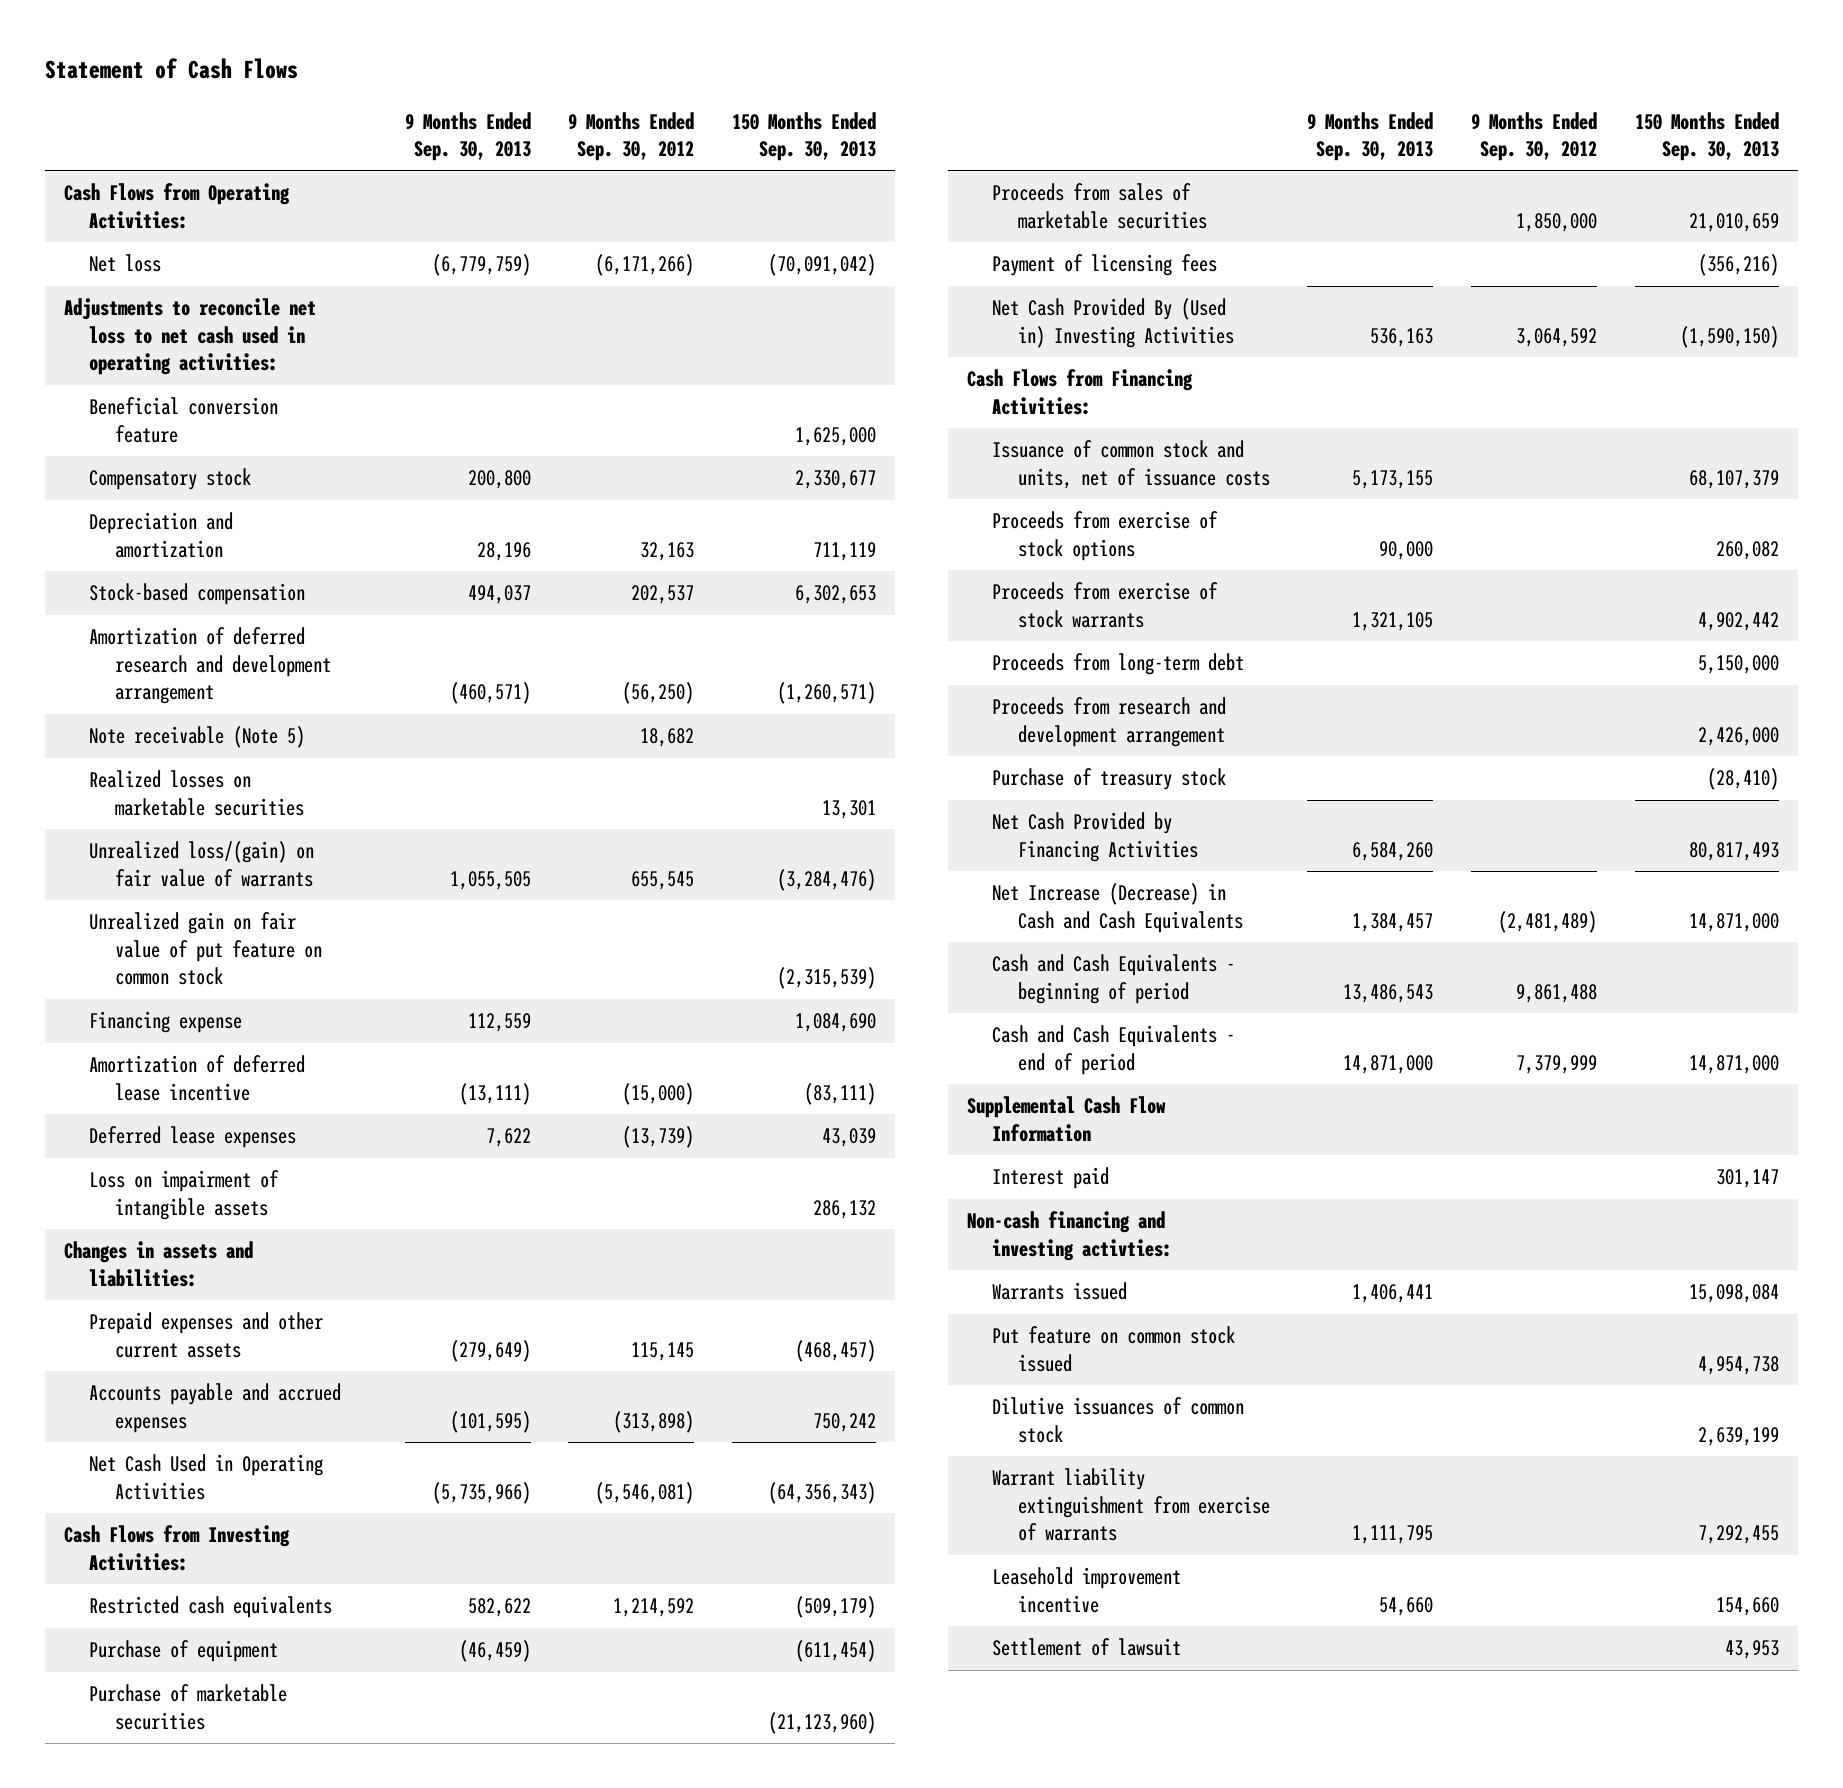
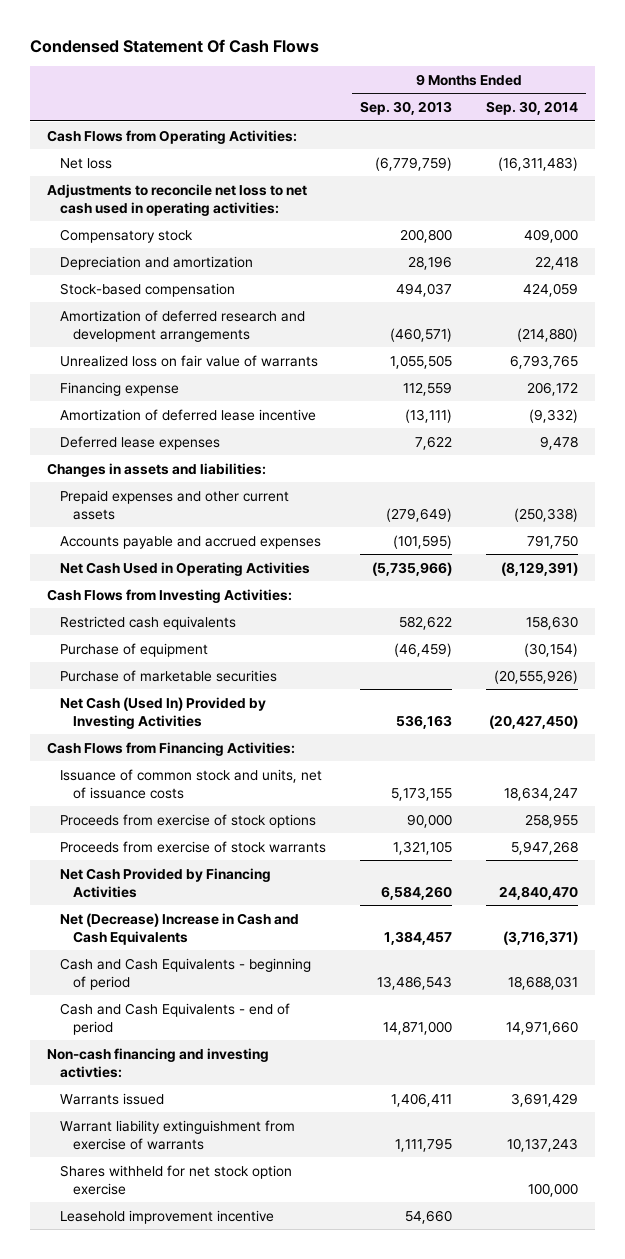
[45,58,299,80] Statement of Cash Flows -> [30,39,320,54] Condensed Statement Of Cash Flows
[568,111,695,161] 9 Months Ended Sep. 30, 2012 -> none
[732,111,877,161] 150 Months Ended Sep. 30, 2013 -> none
none -> [485,101,578,116] Sep. 30, 2014
[89,397,279,443] Beneficial conversion feature -> none
[89,726,306,749] Note receivable (Note 5) -> none
[89,770,304,816] Realized losses on marketable securities -> none
[89,912,322,986] Unrealized gain on fair value of put feature on common stock -> none
[89,627,331,705] Amortization of deferred research and development arrangement -> [60,309,306,342] Amortization of deferred research and development arrangements
[89,841,315,887] Unrealized loss/(gain) on fair value of warrants -> [60,354,319,367] Unrealized loss on fair value of warrants
[89,1170,280,1220] Loss on impairment of intangible assets -> none
[992,183,1207,229] Proceeds from sales of marketable securities -> none
[992,254,1218,277] Payment of licensing fees -> none
[992,298,1234,348] Net Cash Provided By (Used in) Investing Activities -> [60,696,267,729] Net Cash (Used In) Provided by Investing Activities
[992,653,1245,676] Proceeds from long-term debt -> none
[992,697,1227,747] Proceeds from research and development arrangement -> none
[992,768,1227,791] Purchase of treasury stock -> none
[992,883,1243,933] Net Increase (Decrease) in Cash and Cash Equivalents -> [60,912,300,945] Net (Decrease) Increase in Cash and Cash Equivalents
[966,1096,1166,1142] Supplemental Cash Flow Information -> none
[992,1167,1110,1190] Interest paid -> none
[992,1326,1236,1372] Put feature on common stock issued -> none
[992,1397,1245,1443] Dilutive issuances of common stock -> none
[1352,1284,1434,1304] 1,406,441 -> [391,1092,453,1107] 1,406,411
none -> [60,1164,293,1195] Shares withheld for net stock option exercise
[992,1638,1182,1657] Settlement of lawsuit -> none

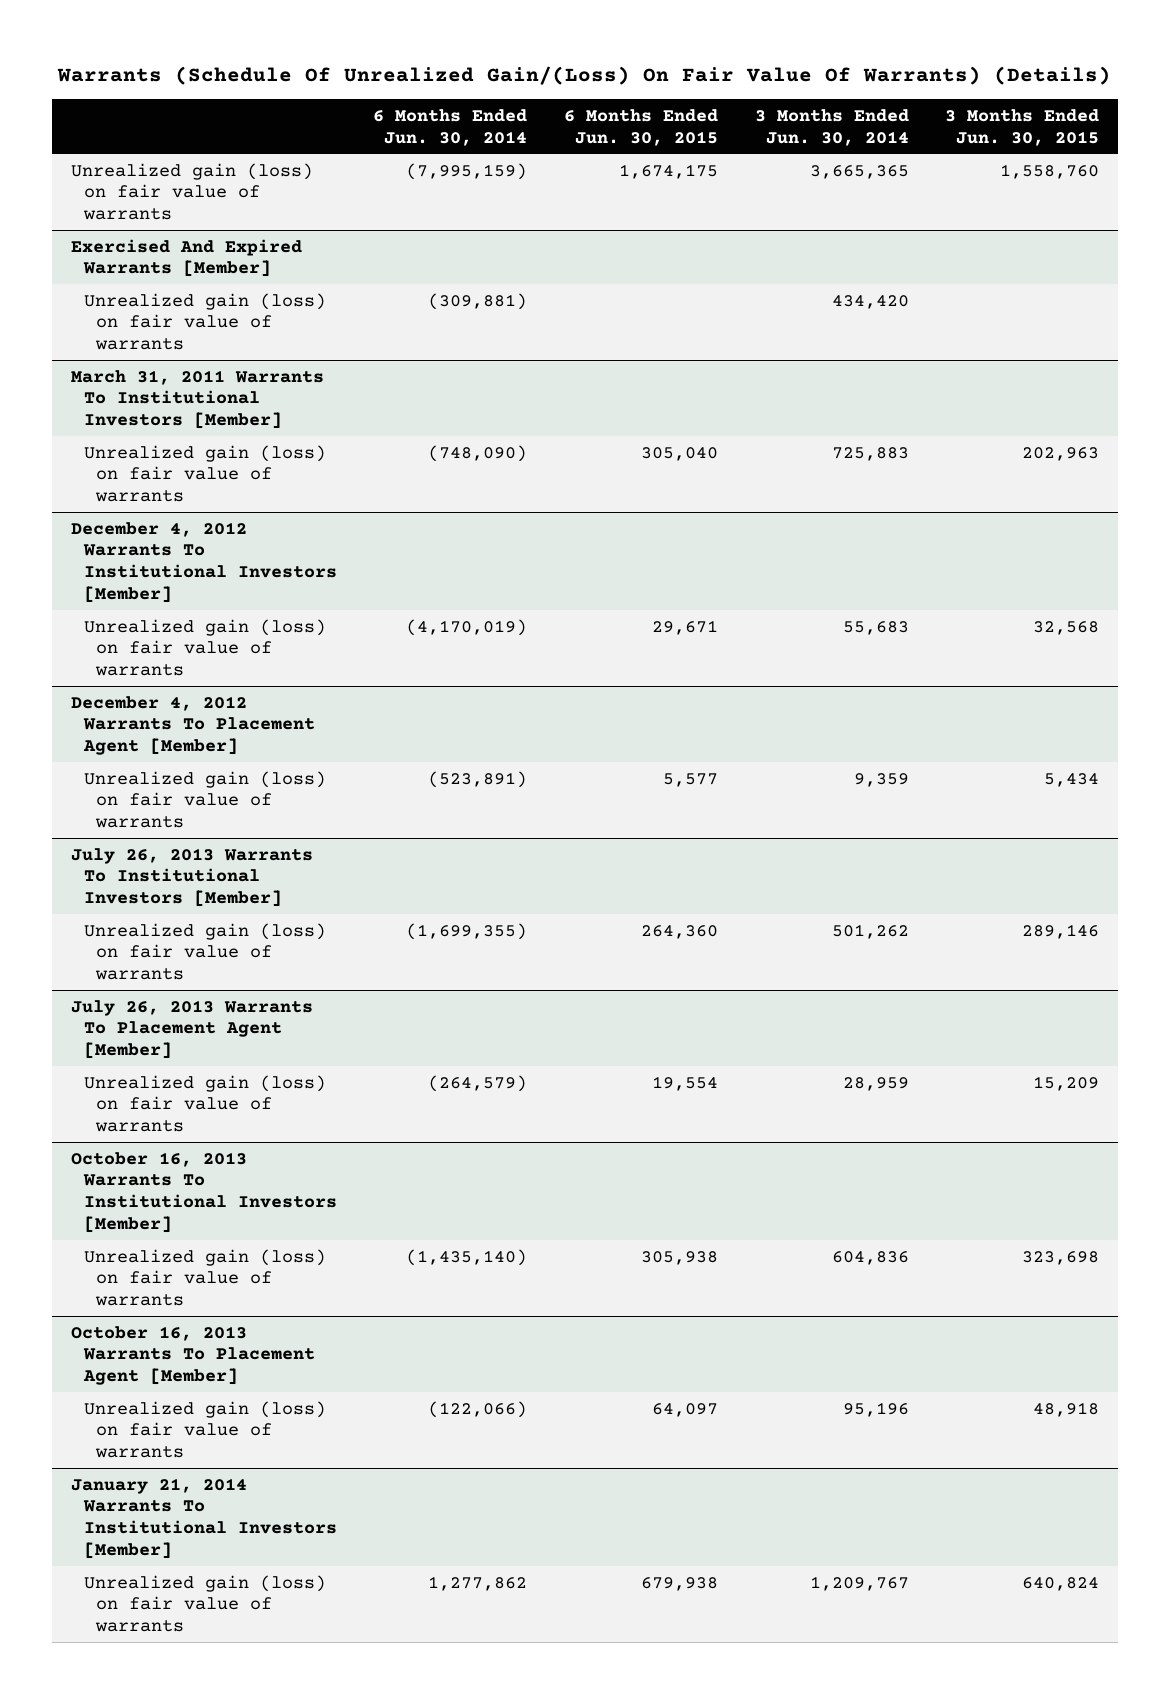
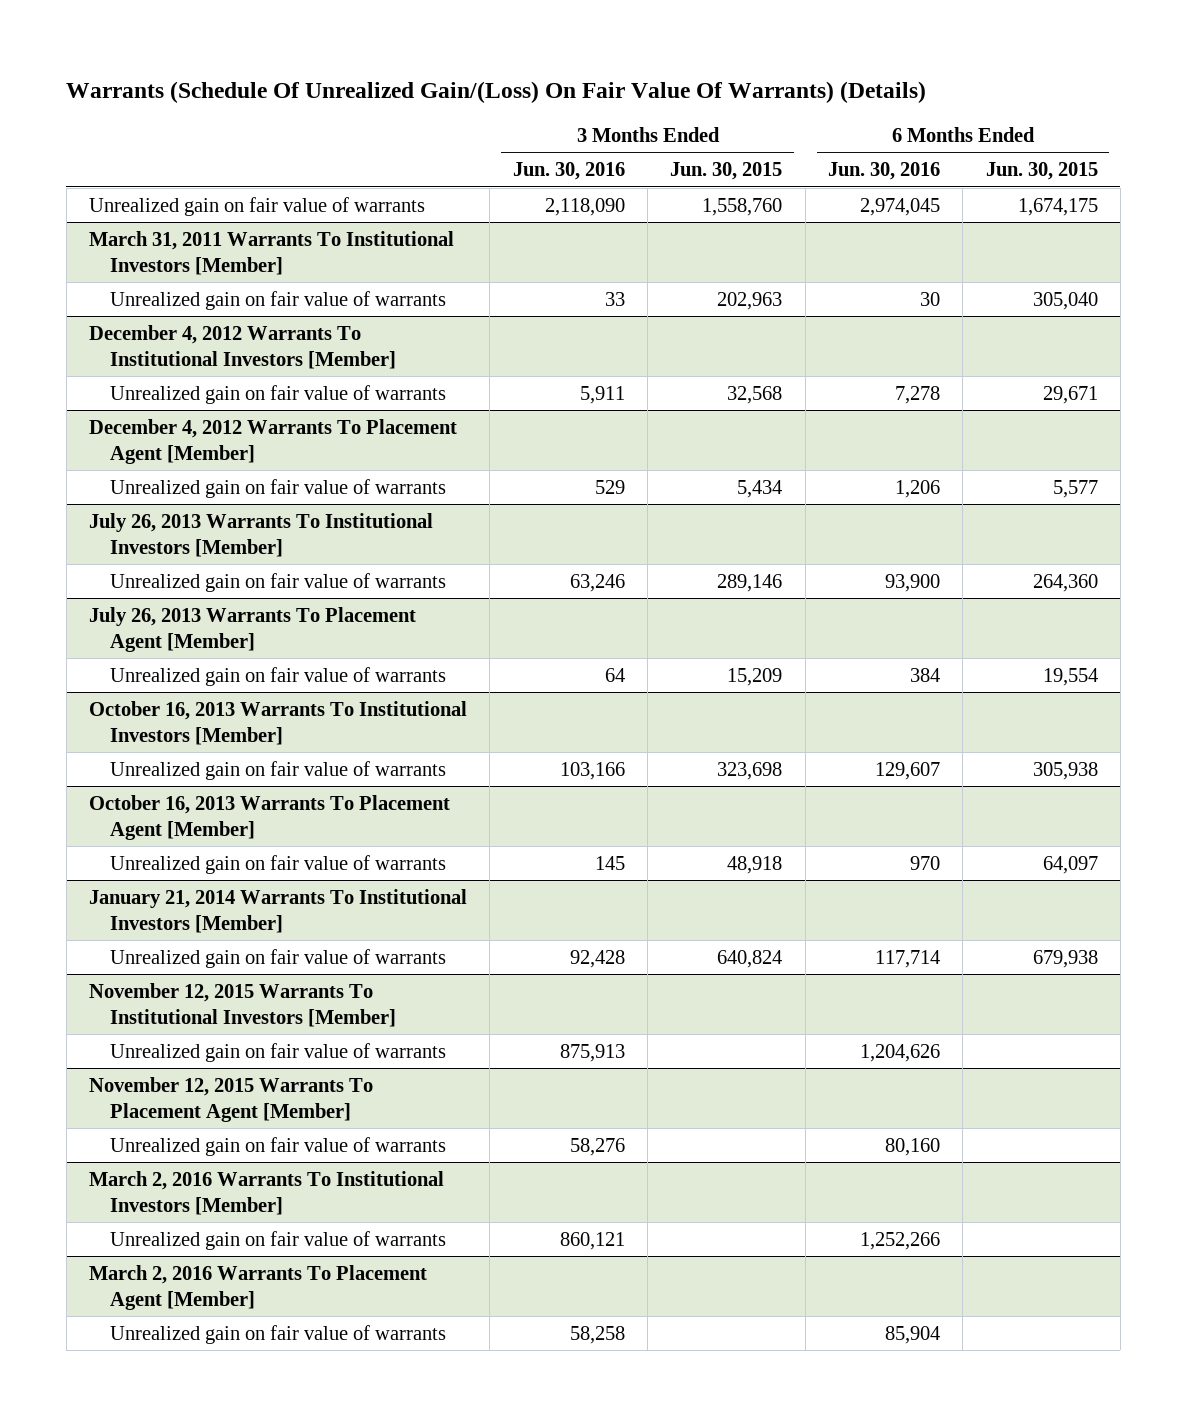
[373,108,528,146] 6 Months Ended Jun. 30, 2014 -> none
[754,108,909,146] 3 Months Ended Jun. 30, 2014 -> none
none -> [512,162,625,181] Jun. 30, 2016
none -> [827,162,940,181] Jun. 30, 2016
[70,238,302,278] Exercised And Expired Warrants [Member] -> none
[83,292,326,351] Unrealized gain (loss) on fair value of warrants -> none
[70,162,313,221] Unrealized gain (loss) on fair value of warrants -> [89,196,426,216] Unrealized gain on fair value of warrants
[83,444,326,503] Unrealized gain (loss) on fair value of warrants -> [110,290,447,310] Unrealized gain on fair value of warrants
[83,618,326,677] Unrealized gain (loss) on fair value of warrants -> [110,384,447,404] Unrealized gain on fair value of warrants
[83,770,326,829] Unrealized gain (loss) on fair value of warrants -> [110,478,447,498] Unrealized gain on fair value of warrants
[83,922,326,981] Unrealized gain (loss) on fair value of warrants -> [110,572,447,592] Unrealized gain on fair value of warrants
[83,1074,326,1133] Unrealized gain (loss) on fair value of warrants -> [110,666,447,686] Unrealized gain on fair value of warrants
[83,1248,326,1307] Unrealized gain (loss) on fair value of warrants -> [110,760,447,780] Unrealized gain on fair value of warrants
[83,1400,326,1459] Unrealized gain (loss) on fair value of warrants -> [110,854,447,874] Unrealized gain on fair value of warrants
[83,1574,326,1633] Unrealized gain (loss) on fair value of warrants -> [110,948,447,968] Unrealized gain on fair value of warrants
none -> [89,982,397,1027] November 12, 2015 Warrants To Institutional Investors [Member]
none -> [110,1042,447,1062] Unrealized gain on fair value of warrants
none -> [89,1076,374,1122] November 12, 2015 Warrants To Placement Agent [Member]
none -> [110,1136,447,1156] Unrealized gain on fair value of warrants
none -> [89,1170,445,1215] March 2, 2016 Warrants To Institutional Investors [Member]
none -> [110,1230,447,1250] Unrealized gain on fair value of warrants
none -> [89,1264,428,1310] March 2, 2016 Warrants To Placement Agent [Member]
none -> [110,1324,447,1344] Unrealized gain on fair value of warrants

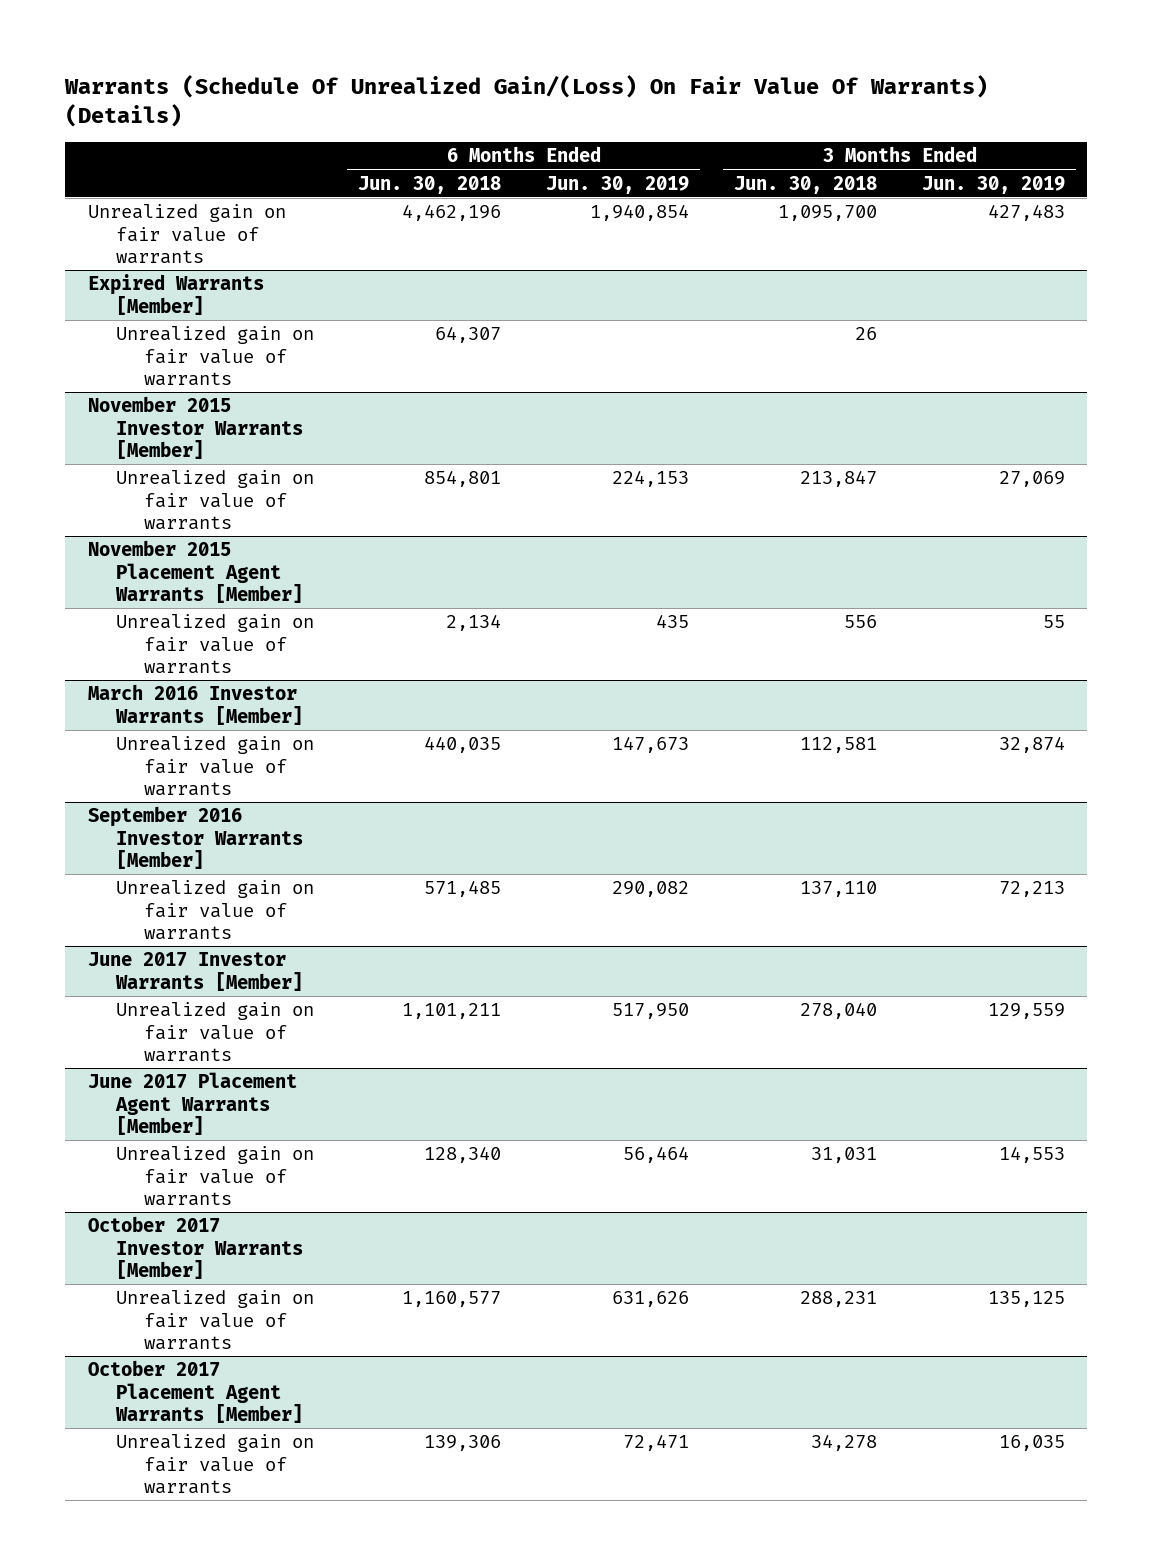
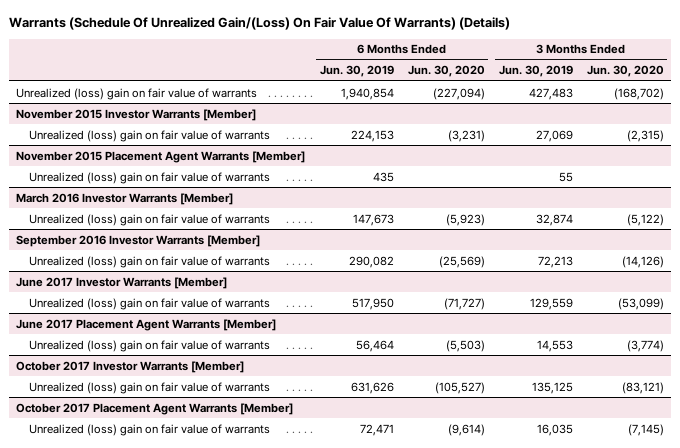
[358,175,502,194] Jun. 30, 2018 -> none
[734,175,878,194] Jun. 30, 2018 -> none
none -> [407,65,485,78] Jun. 30, 2020
none -> [586,65,664,78] Jun. 30, 2020
[87,274,264,315] Expired Warrants [Member] -> none
[115,326,314,387] Unrealized gain on fair value of warrants -> none
[87,204,286,265] Unrealized gain on fair value of warrants -> [16,87,258,100] Unrealized (loss) gain on fair value of warrants
[115,470,314,531] Unrealized gain on fair value of warrants -> [29,129,271,142] Unrealized (loss) gain on fair value of warrants
[115,614,314,675] Unrealized gain on fair value of warrants -> [29,171,271,184] Unrealized (loss) gain on fair value of warrants
[115,736,314,797] Unrealized gain on fair value of warrants -> [29,213,271,226] Unrealized (loss) gain on fair value of warrants
[115,880,314,941] Unrealized gain on fair value of warrants -> [29,255,271,268] Unrealized (loss) gain on fair value of warrants
[115,1002,314,1063] Unrealized gain on fair value of warrants -> [29,297,271,310] Unrealized (loss) gain on fair value of warrants
[115,1146,314,1207] Unrealized gain on fair value of warrants -> [29,339,271,352] Unrealized (loss) gain on fair value of warrants
[115,1290,314,1351] Unrealized gain on fair value of warrants -> [29,381,271,394] Unrealized (loss) gain on fair value of warrants
[115,1434,314,1495] Unrealized gain on fair value of warrants -> [29,423,271,436] Unrealized (loss) gain on fair value of warrants

